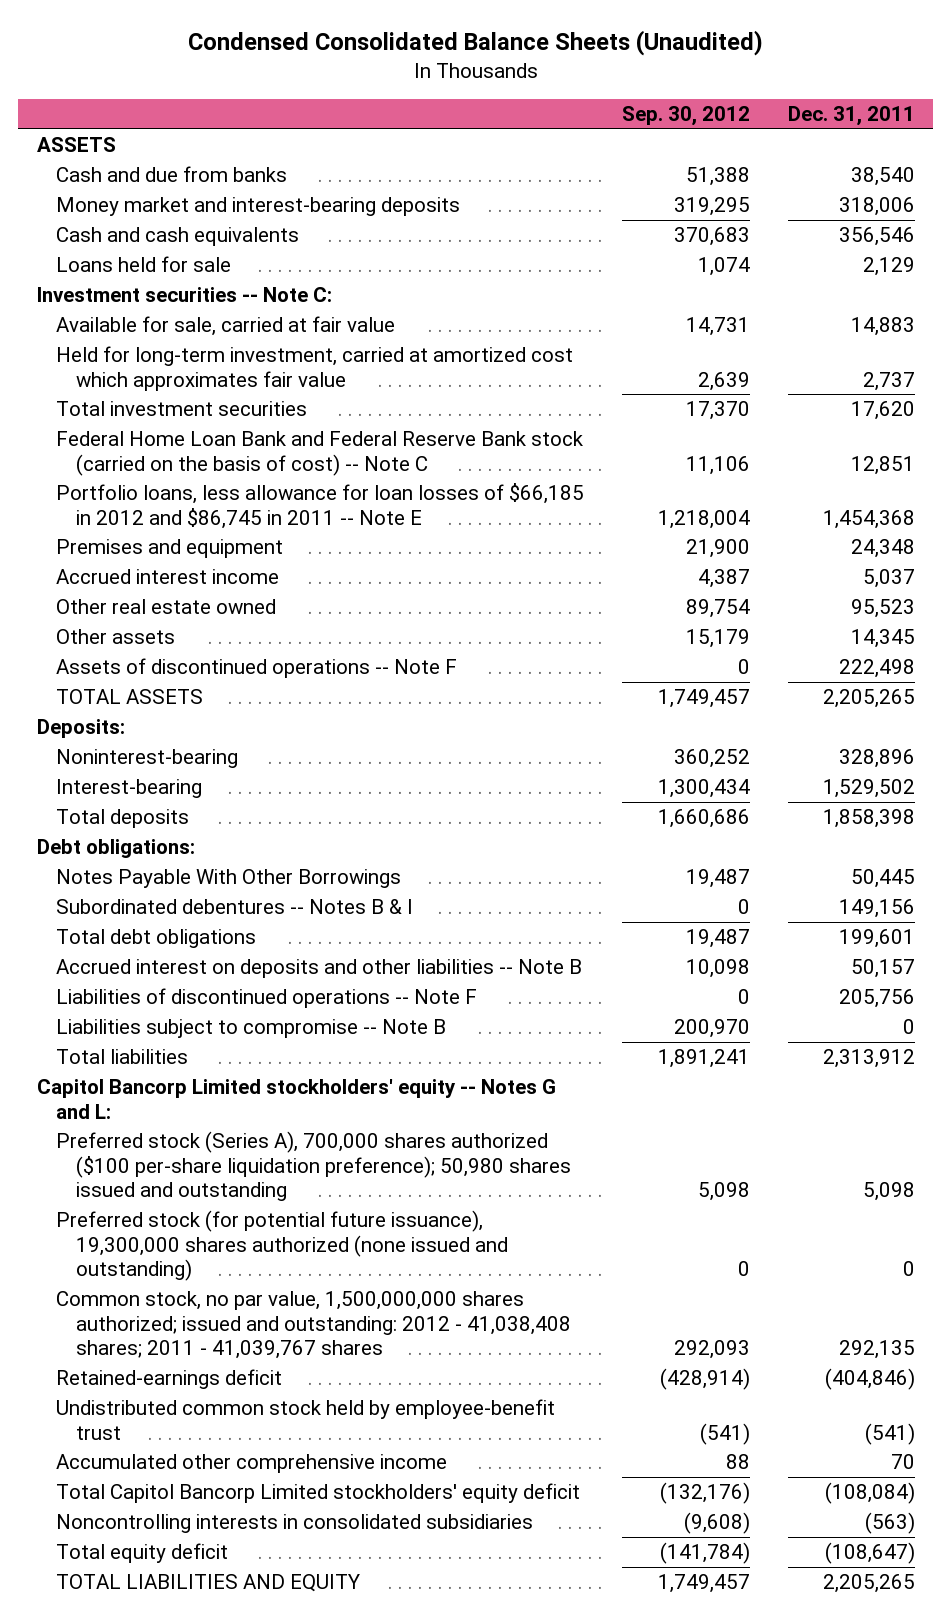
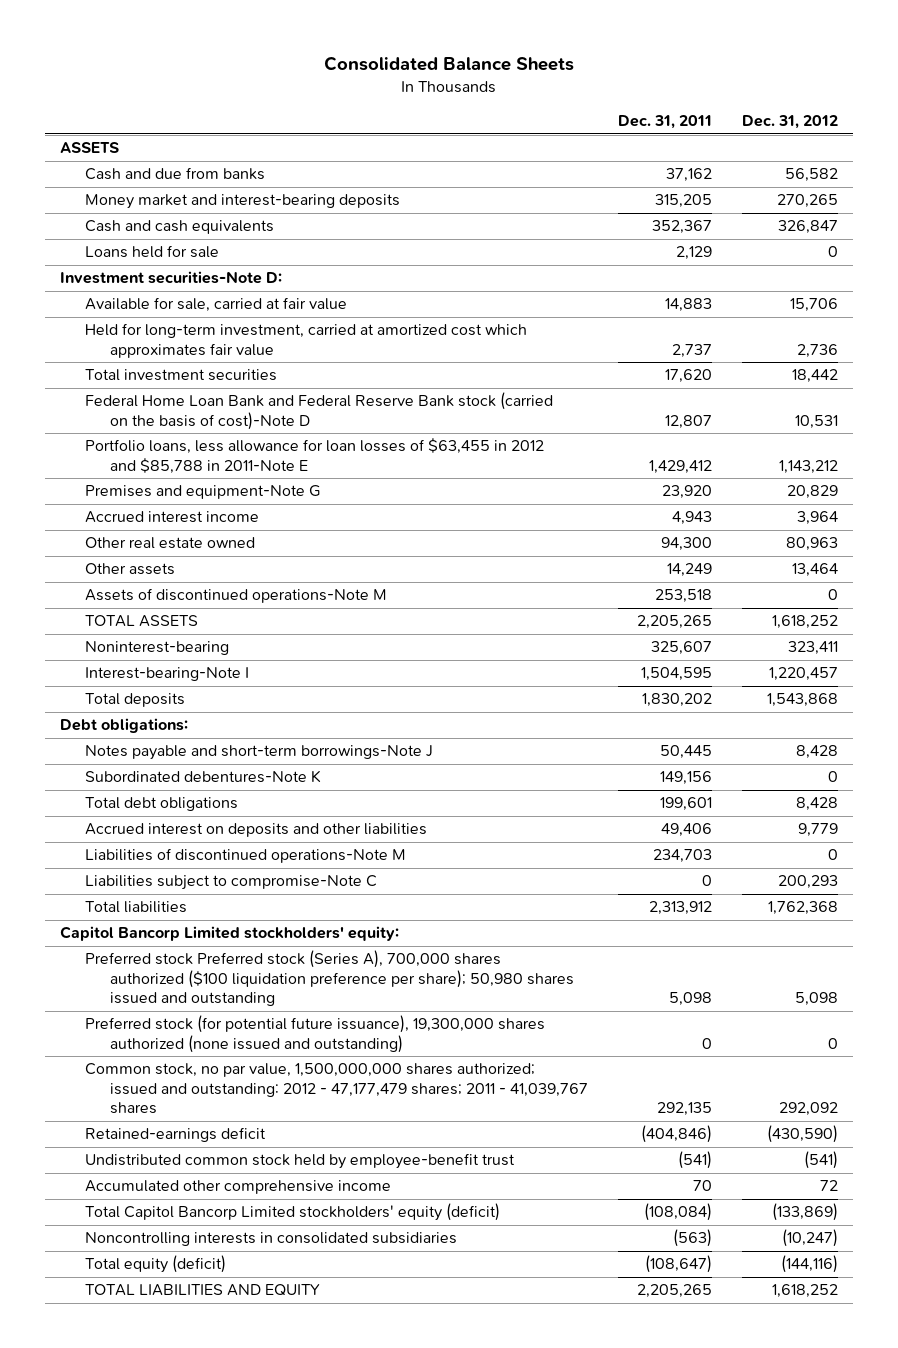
[187,30,763,57] Condensed Consolidated Balance Sheets (Unaudited) -> [323,55,574,71] Consolidated Balance Sheets
[622,105,751,126] Sep. 30, 2012 -> none
none -> [741,114,838,129] Dec. 31, 2012
[850,167,915,187] 38,540 -> [665,168,712,183] 37,162
[838,197,915,217] 318,006 -> [654,194,712,209] 315,205
[838,227,915,247] 356,546 -> [651,220,712,235] 352,367
[37,287,333,303] Investment securities -- Note C: -> [60,271,283,285] Investment securities-Note D:
[56,431,584,476] Federal Home Loan Bank and Federal Reserve Bank stock (carried on the basis of cost) -- Note C -> [85,392,554,430] Federal Home Loan Bank and Federal Reserve Bank stock (carried on the basis of cost)-Note D
[850,455,915,475] 12,851 -> [664,414,712,429] 12,807
[56,483,585,529] Portfolio loans, less allowance for loan losses of $66,185 in 2012 and $86,745 in 2011 -- Note E -> [85,438,545,474] Portfolio loans, less allowance for loan losses of $63,455 in 2012 and $85,788 in 2011-Note E
[822,509,915,529] 1,454,368 -> [648,459,712,474] 1,429,412
[56,539,284,559] Premises and equipment -> [85,485,322,500] Premises and equipment-Note G
[850,539,915,559] 24,348 -> [661,485,712,500] 23,920
[862,569,915,589] 5,037 -> [671,511,712,526] 4,943
[850,599,915,619] 95,523 -> [660,537,712,552] 94,300
[850,629,915,649] 14,345 -> [666,563,712,578] 14,249
[56,658,458,679] Assets of discontinued operations -- Note F -> [85,588,388,604] Assets of discontinued operations-Note M
[838,659,915,679] 222,498 -> [654,589,712,604] 253,518
[37,719,126,739] Deposits: -> none
[838,749,915,769] 328,896 -> [650,641,712,656] 325,607
[56,779,203,799] Interest-bearing -> [85,667,250,682] Interest-bearing-Note I
[822,779,915,799] 1,529,502 -> [640,667,712,682] 1,504,595
[822,809,915,829] 1,858,398 -> [641,693,712,708] 1,830,202
[56,869,402,889] Notes Payable With Other Borrowings -> [85,745,434,761] Notes payable and short-term borrowings-Note J
[56,899,414,915] Subordinated debentures -- Notes B & I -> [85,770,322,784] Subordinated debentures-Note K
[56,959,583,979] Accrued interest on deposits and other liabilities -- Note B -> [85,823,428,838] Accrued interest on deposits and other liabilities
[850,959,915,979] 50,157 -> [660,823,712,838] 49,406
[56,988,478,1009] Liabilities of discontinued operations -- Note F -> [85,848,407,864] Liabilities of discontinued operations-Note M
[838,989,915,1009] 205,756 -> [652,849,712,864] 234,703
[56,1019,447,1039] Liabilities subject to compromise -- Note B -> [85,875,378,891] Liabilities subject to compromise-Note C
[37,1079,557,1119] Capitol Bancorp Limited stockholders' equity -- Notes G and L: -> [60,926,400,942] Capitol Bancorp Limited stockholders' equity:
[56,1131,571,1202] Preferred stock (Series A), 700,000 shares authorized ($100 per-share liquidation preference); 50,980 shares issued and outstanding -> [85,950,574,1007] Preferred stock Preferred stock (Series A), 700,000 shares authorized ($100 liquidation preference per share); 50,980 shares issued and outstanding
[56,1291,571,1360] Common stock, no par value, 1,500,000,000 shares authorized; issued and outstanding: 2012 - 41,038,408 shares; 2011 - 41,039,767 shares -> [85,1063,588,1115] Common stock, no par value, 1,500,000,000 shares authorized; issued and outstanding: 2012 - 47,177,479 shares; 2011 - 41,039,767 shares
[56,1483,581,1504] Total Capitol Bancorp Limited stockholders' equity deficit -> [85,1203,501,1222] Total Capitol Bancorp Limited stockholders' equity (deficit)
[56,1543,229,1564] Total equity deficit -> [85,1255,227,1274] Total equity (deficit)

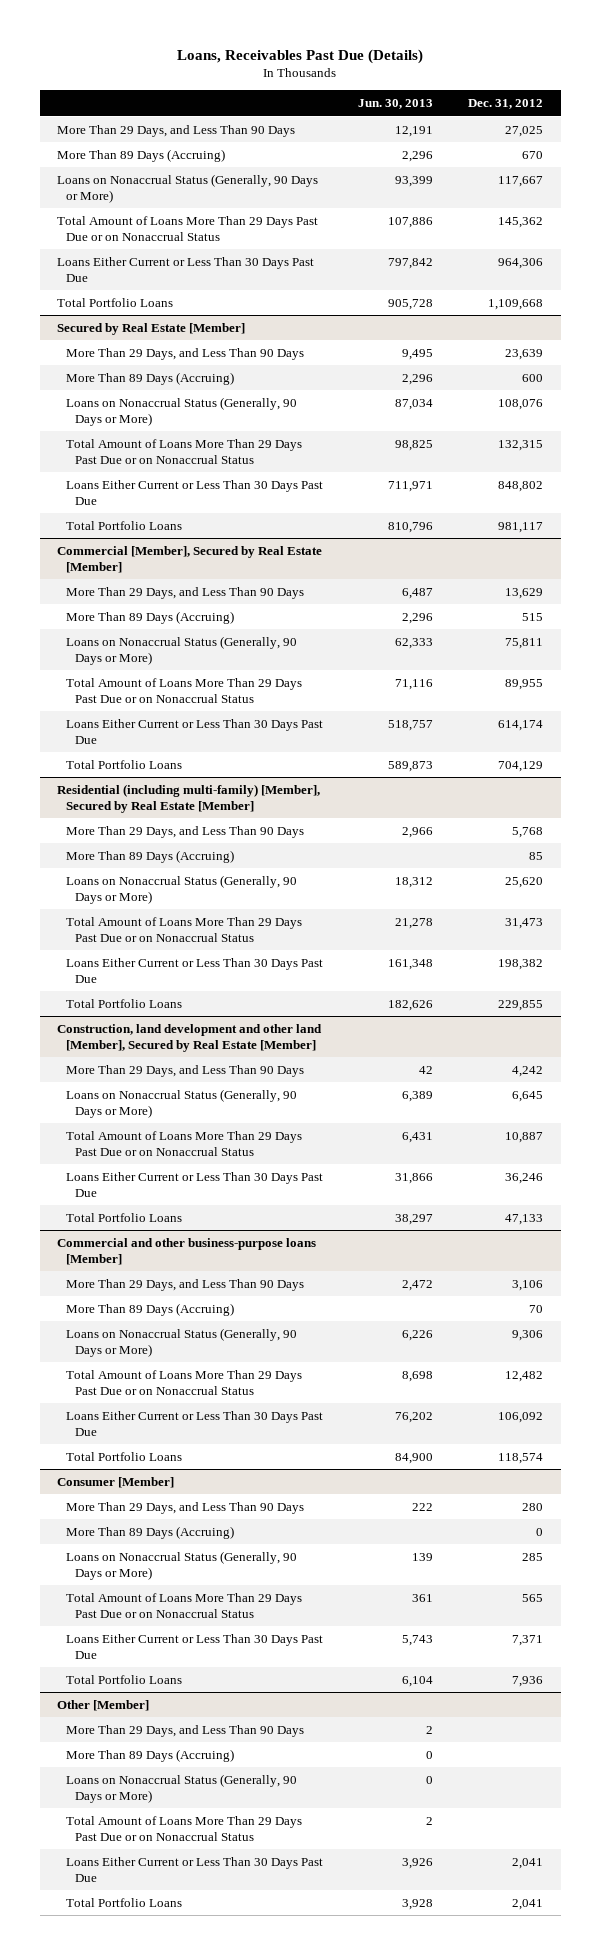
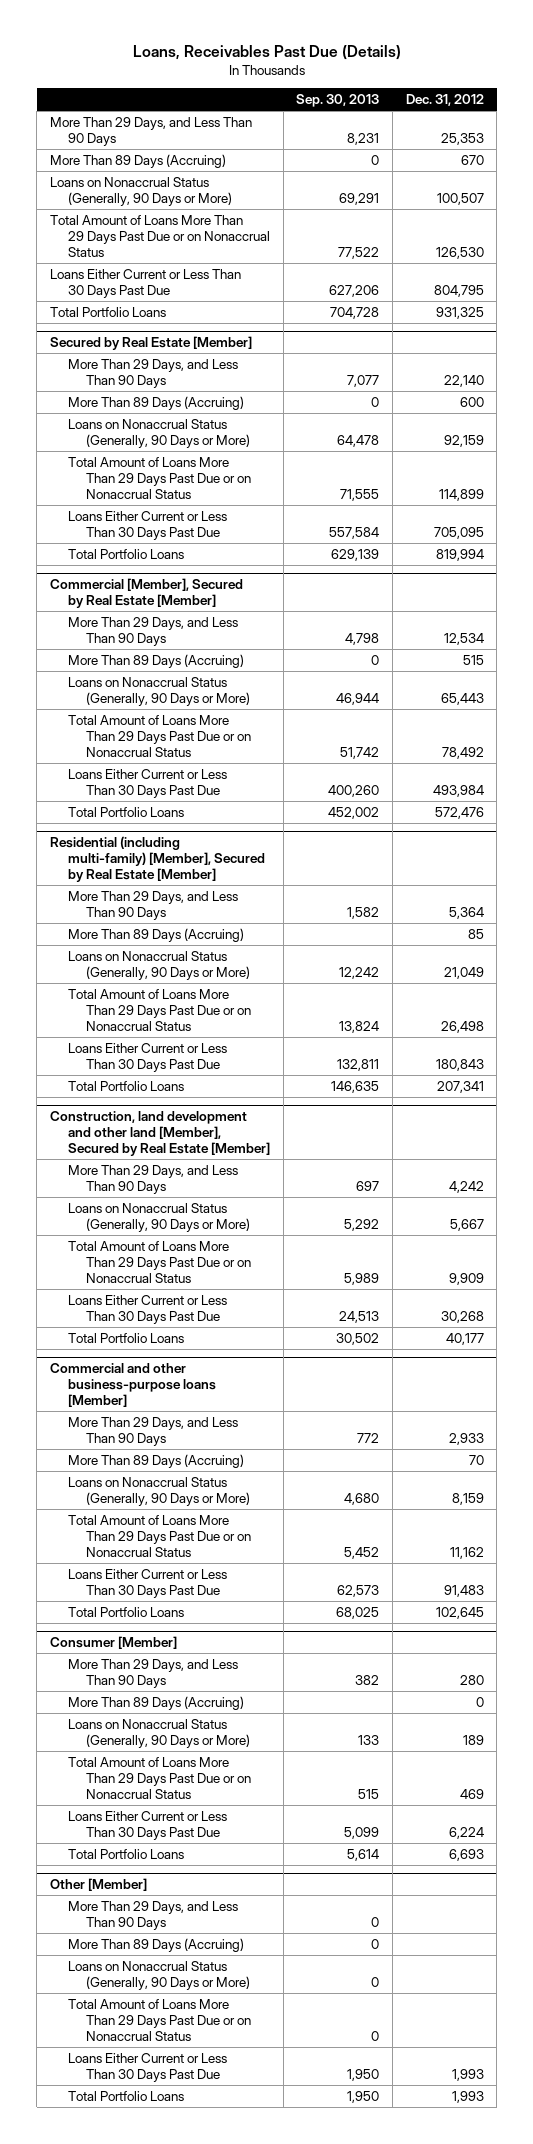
[358,99,434,110] Jun. 30, 2013 -> none
none -> [296,94,380,108] Sep. 30, 2013
[505,125,544,137] 27,025 -> [440,133,484,146] 25,353
[498,175,544,187] 117,667 -> [436,193,484,206] 100,507
[498,216,544,228] 145,362 -> [435,247,484,260] 126,530
[498,257,544,269] 964,306 -> [433,285,484,298] 804,795
[488,298,544,310] 1,109,668 -> [435,306,484,319] 931,325
[505,348,544,360] 23,639 -> [443,375,484,388] 22,140
[498,398,544,410] 108,076 -> [443,435,484,448] 92,159
[498,439,544,451] 132,315 -> [438,489,484,502] 114,899
[498,480,544,492] 848,802 -> [433,527,484,540] 705,095
[498,521,544,533] 981,117 -> [435,548,484,561] 819,994
[505,587,544,599] 13,629 -> [443,633,484,646] 12,534
[505,637,544,649] 75,811 -> [440,693,484,706] 65,443
[505,678,544,690] 89,955 -> [441,747,484,760] 78,492
[498,719,544,731] 614,174 -> [432,785,484,798] 493,984
[498,760,544,772] 704,129 -> [434,806,484,819] 572,476
[512,826,544,838] 5,768 -> [448,907,484,920] 5,364
[505,876,544,888] 25,620 -> [443,967,484,980] 21,049
[505,917,544,929] 31,473 -> [440,1021,484,1034] 26,498
[498,958,544,970] 198,382 -> [435,1059,484,1072] 180,843
[498,999,544,1011] 229,855 -> [436,1080,484,1093] 207,341
[512,1090,544,1102] 6,645 -> [449,1219,484,1232] 5,667
[505,1131,544,1143] 10,887 -> [448,1273,484,1286] 9,909
[505,1172,544,1184] 36,246 -> [440,1311,484,1324] 30,268
[505,1213,544,1225] 47,133 -> [445,1332,484,1345] 40,177
[512,1279,544,1291] 3,106 -> [448,1433,484,1446] 2,933
[512,1329,544,1341] 9,306 -> [451,1493,484,1506] 8,159
[505,1370,544,1382] 12,482 -> [449,1547,484,1560] 11,162
[498,1411,544,1423] 106,092 -> [443,1585,484,1598] 91,483
[498,1452,544,1464] 118,574 -> [435,1606,484,1619] 102,645
[522,1552,544,1561] 285 -> [462,1735,484,1746] 189
[522,1593,544,1602] 565 -> [459,1789,484,1800] 469
[512,1634,544,1646] 7,371 -> [448,1827,484,1840] 6,224
[512,1675,544,1687] 7,936 -> [448,1848,484,1861] 6,693
[512,1857,544,1869] 2,041 -> [451,2069,484,2082] 1,993
[512,1898,544,1910] 2,041 -> [451,2090,484,2103] 1,993

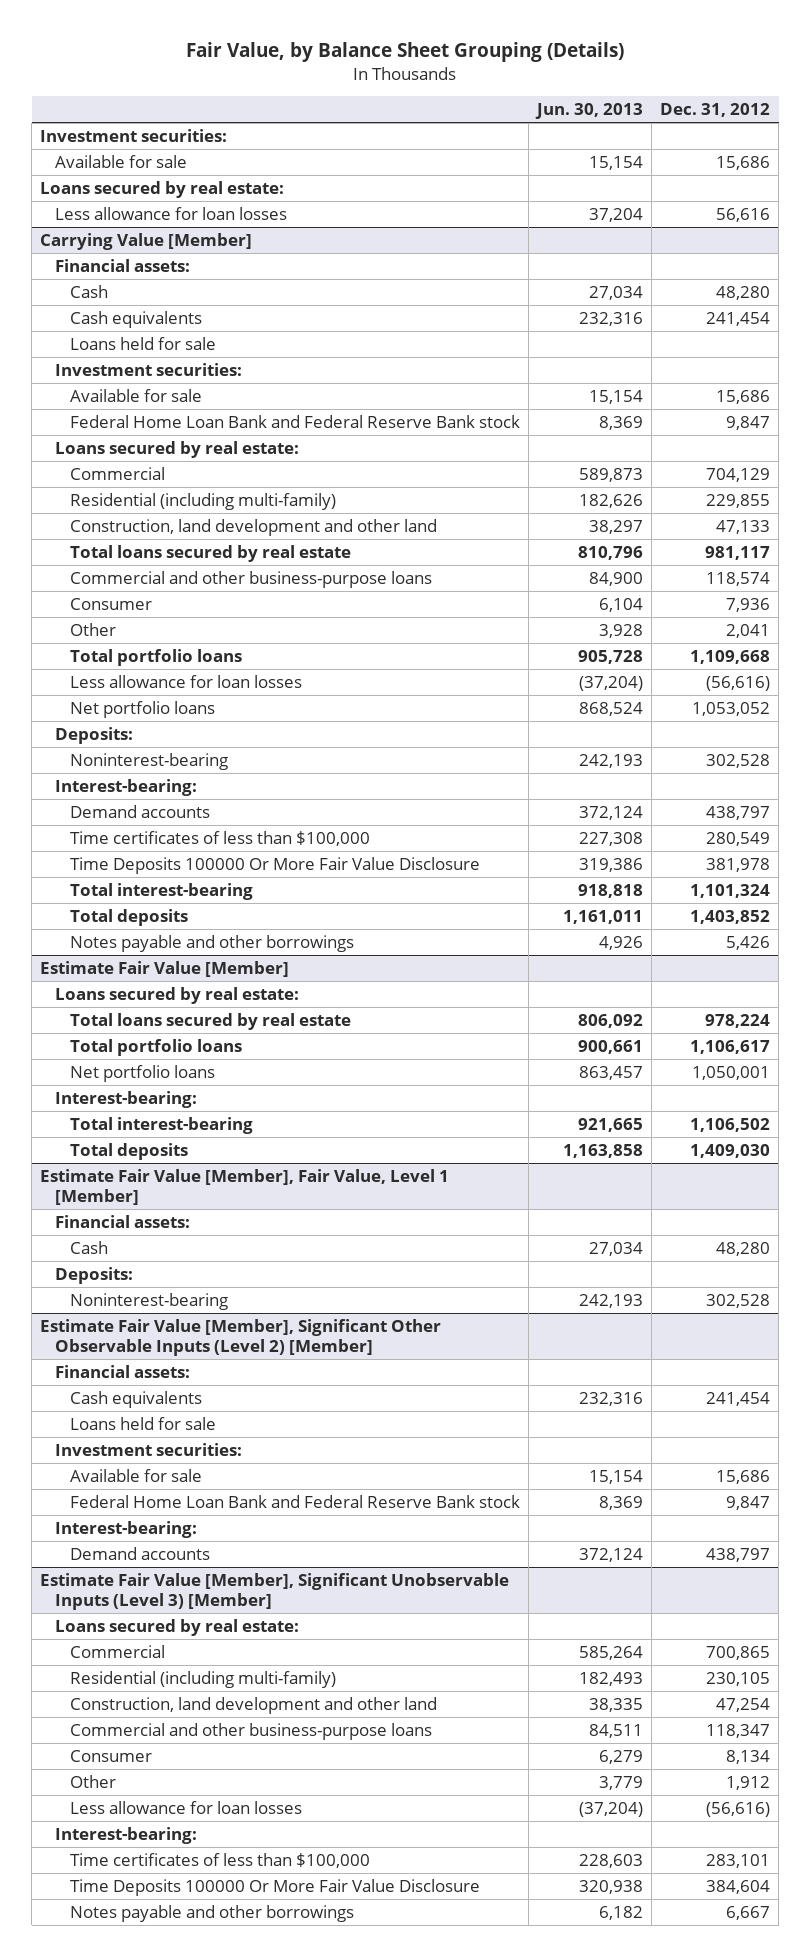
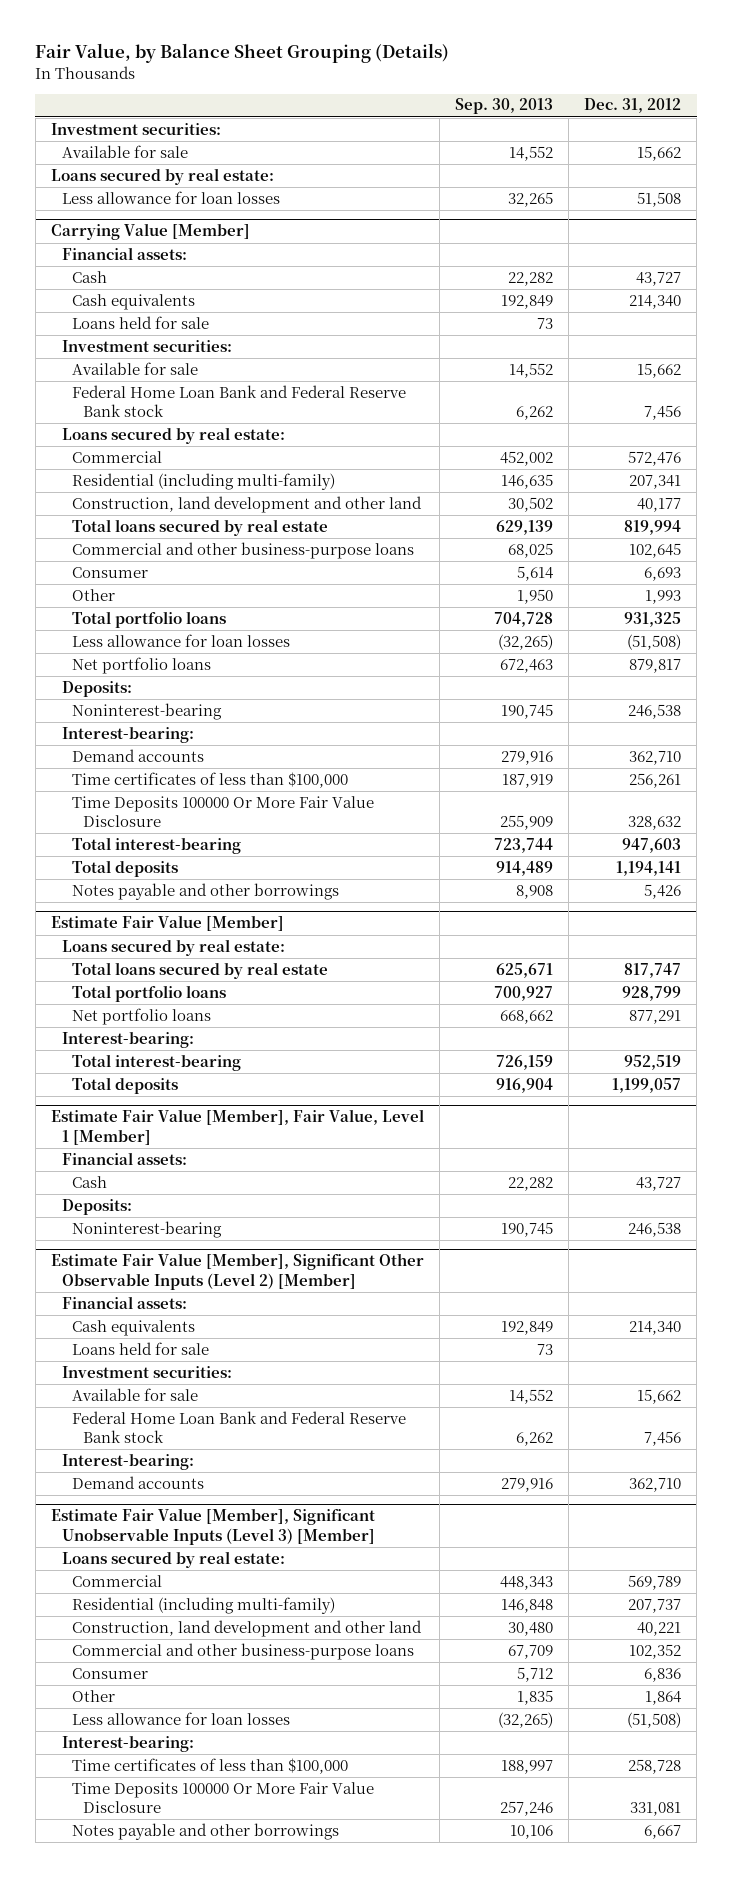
[534,103,643,120] Jun. 30, 2013 -> none
none -> [454,98,553,115] Sep. 30, 2013
[715,155,770,170] 15,686 -> [636,145,681,161] 15,662
[715,207,770,222] 56,616 -> [636,191,681,207] 51,508
[715,285,770,300] 48,280 -> [635,271,681,286] 43,727
[705,311,770,326] 241,454 -> [628,294,681,309] 214,340
[715,389,770,404] 15,686 -> [636,362,681,378] 15,662
[725,415,770,430] 9,847 -> [643,405,681,421] 7,456
[705,467,770,482] 704,129 -> [627,450,681,466] 572,476
[705,493,770,508] 229,855 -> [628,474,681,489] 207,341
[715,519,770,534] 47,133 -> [636,497,681,512] 40,177
[704,545,770,560] 981,117 -> [623,519,681,535] 819,994
[705,571,770,586] 118,574 -> [628,542,681,558] 102,645
[725,597,770,612] 7,936 -> [643,566,681,581] 6,693
[725,623,770,638] 2,041 -> [644,589,681,604] 1,993
[689,649,770,664] 1,109,668 -> [623,611,681,627] 931,325
[705,675,770,691] (56,616) -> [626,633,681,650] (51,508)
[691,701,770,716] 1,053,052 -> [628,658,681,673] 879,817
[705,753,770,768] 302,528 -> [627,703,681,719] 246,538
[705,805,770,820] 438,797 -> [628,750,681,765] 362,710
[705,831,770,846] 280,549 -> [628,772,681,788] 256,261
[705,857,770,872] 381,978 -> [627,816,681,831] 328,632
[689,883,770,898] 1,101,324 -> [621,837,681,853] 947,603
[689,909,770,924] 1,403,852 -> [615,860,681,876] 1,194,141
[704,1013,770,1028] 978,224 -> [623,962,681,978] 817,747
[689,1039,770,1054] 1,106,617 -> [621,985,681,1001] 928,799
[691,1065,770,1080] 1,050,001 -> [628,1009,681,1024] 877,291
[689,1117,770,1132] 1,106,502 -> [623,1054,681,1070] 952,519
[689,1143,770,1158] 1,409,030 -> [611,1077,681,1093] 1,199,057
[715,1241,770,1256] 48,280 -> [635,1176,681,1191] 43,727
[705,1293,770,1308] 302,528 -> [627,1221,681,1237] 246,538
[705,1391,770,1406] 241,454 -> [628,1320,681,1335] 214,340
[715,1469,770,1484] 15,686 -> [636,1388,681,1404] 15,662
[725,1495,770,1510] 9,847 -> [643,1431,681,1447] 7,456
[705,1547,770,1562] 438,797 -> [628,1477,681,1492] 362,710
[705,1645,770,1660] 700,865 -> [627,1574,681,1590] 569,789
[705,1671,770,1686] 230,105 -> [627,1598,681,1613] 207,737
[715,1697,770,1712] 47,254 -> [636,1621,681,1636] 40,221
[705,1723,770,1738] 118,347 -> [628,1643,681,1659] 102,352
[725,1749,770,1764] 8,134 -> [643,1667,681,1682] 6,836
[725,1775,770,1790] 1,912 -> [644,1690,681,1705] 1,864
[705,1801,770,1817] (56,616) -> [626,1711,681,1728] (51,508)
[705,1853,770,1868] 283,101 -> [627,1758,681,1774] 258,728
[705,1879,770,1894] 384,604 -> [629,1802,681,1817] 331,081

